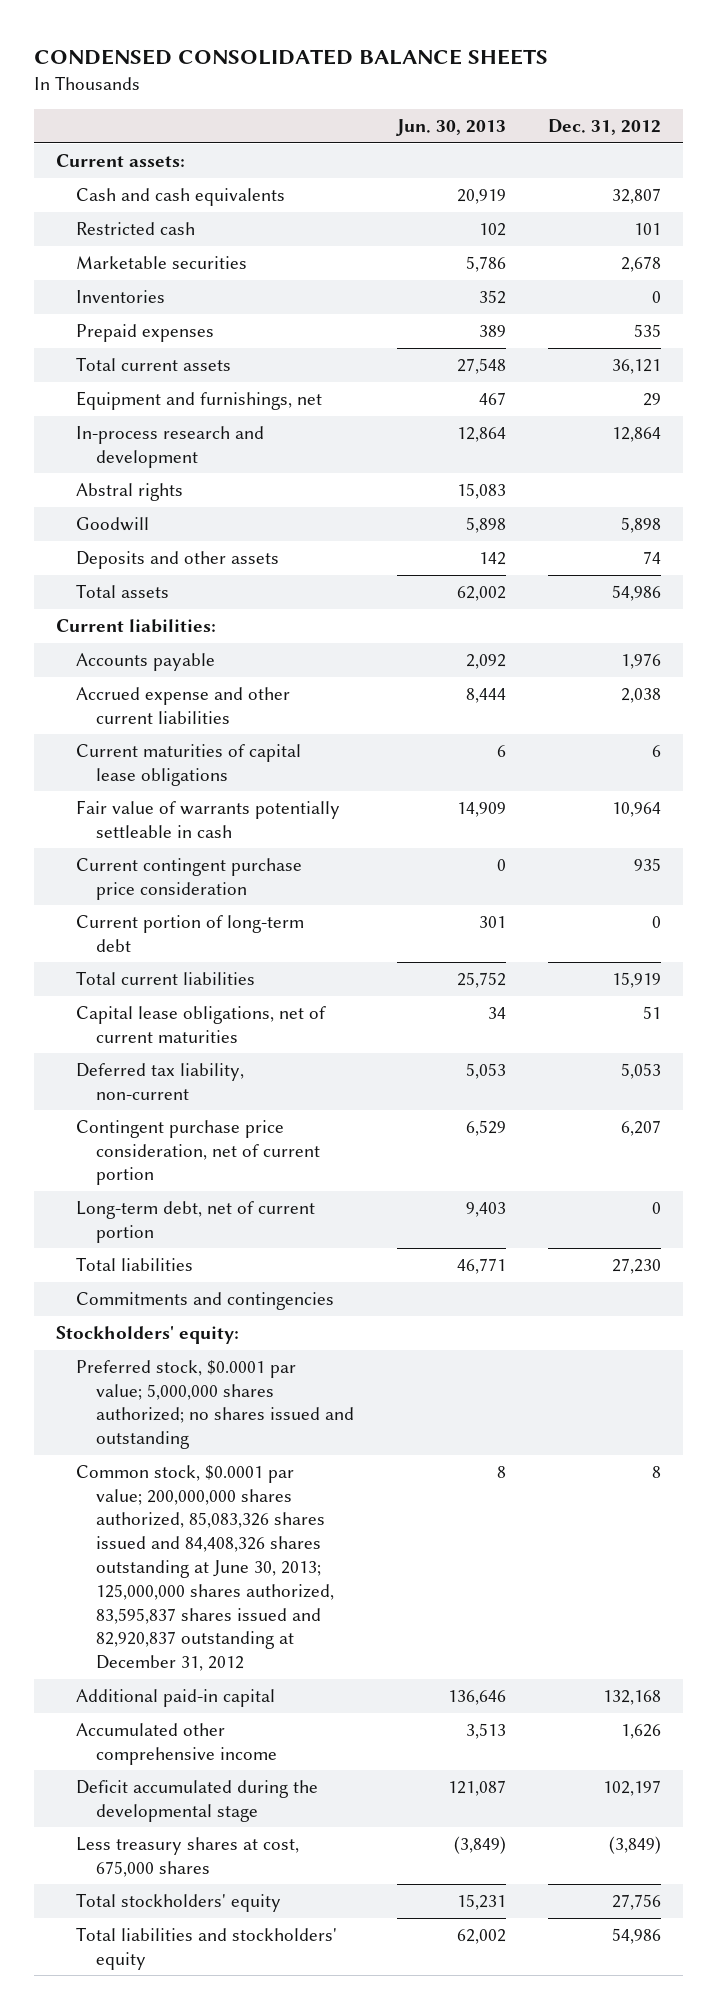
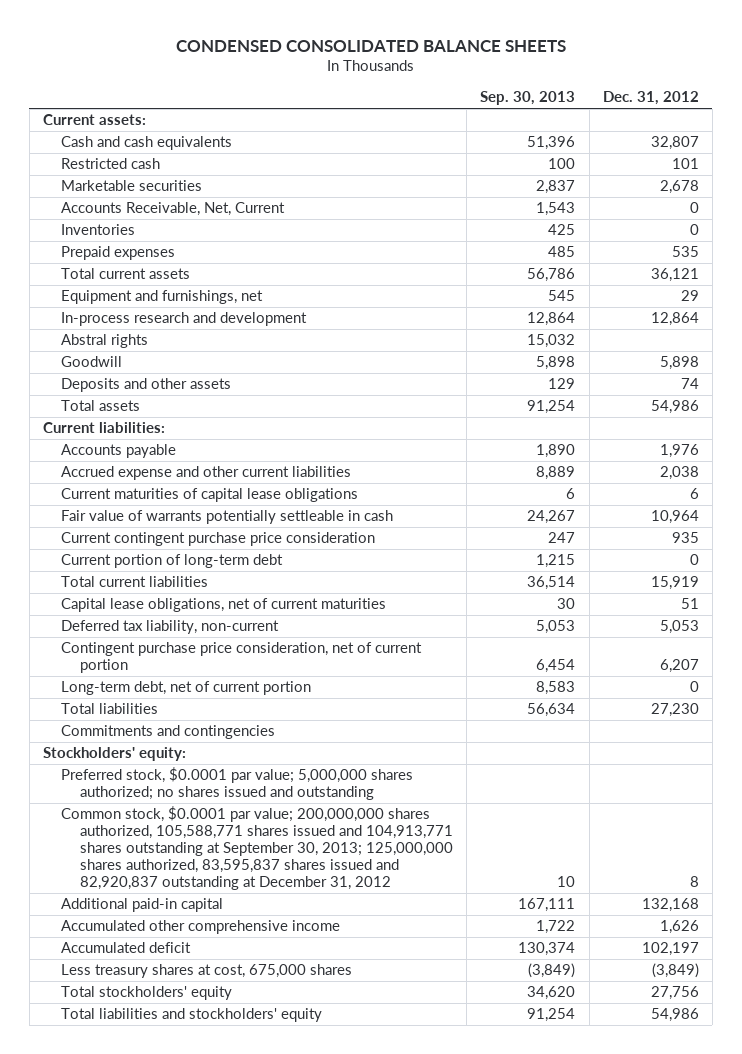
[395,119,506,137] Jun. 30, 2013 -> none
none -> [480,91,576,106] Sep. 30, 2013
none -> [61,202,286,217] Accounts Receivable, Net, Current
[75,1464,335,1672] Common stock, $0.0001 par value; 200,000,000 shares authorized, 85,083,326 shares issued and 84,408,326 shares outstanding at June 30, 2013; 125,000,000 shares authorized, 83,595,837 shares issued and 82,920,837 outstanding at December 31, 2012 -> [61,806,454,890] Common stock, $0.0001 par value; 200,000,000 shares authorized, 105,588,771 shares issued and 104,913,771 shares outstanding at September 30, 2013; 125,000,000 shares authorized, 83,595,837 shares issued and 82,920,837 outstanding at December 31, 2012
[75,1779,318,1822] Deficit accumulated during the developmental stage -> [61,942,192,954] Accumulated deficit

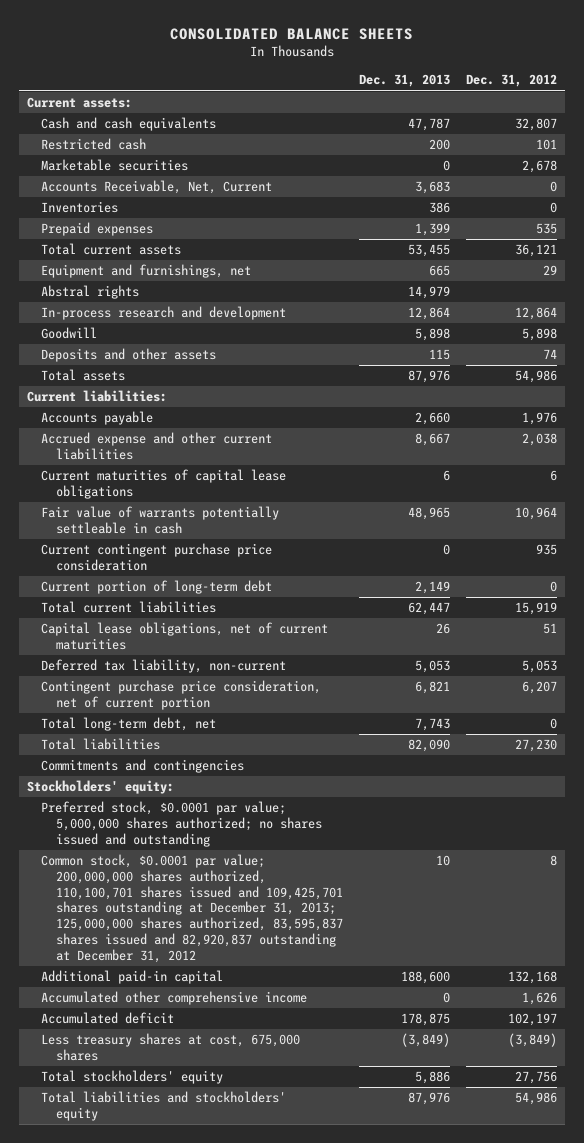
[175,39,566,52] CONDENSED CONSOLIDATED BALANCE SHEETS -> [169,27,413,40] CONSOLIDATED BALANCE SHEETS
[480,91,576,106] Sep. 30, 2013 -> none
none -> [358,74,450,88] Dec. 31, 2013
[61,312,308,327] In-process research and development -> [41,306,287,321] In-process research and development
[61,681,312,696] Long-term debt, net of current portion -> [41,717,217,732] Total long-term debt, net
[61,806,454,890] Common stock, $0.0001 par value; 200,000,000 shares authorized, 105,588,771 shares issued and 104,913,771 shares outstanding at September 30, 2013; 125,000,000 shares authorized, 83,595,837 shares issued and 82,920,837 outstanding at December 31, 2012 -> [41,854,343,963] Common stock, $0.0001 par value; 200,000,000 shares authorized, 110,100,701 shares issued and 109,425,701 shares outstanding at December 31, 2013; 125,000,000 shares authorized, 83,595,837 shares issued and 82,920,837 outstanding at December 31, 2012

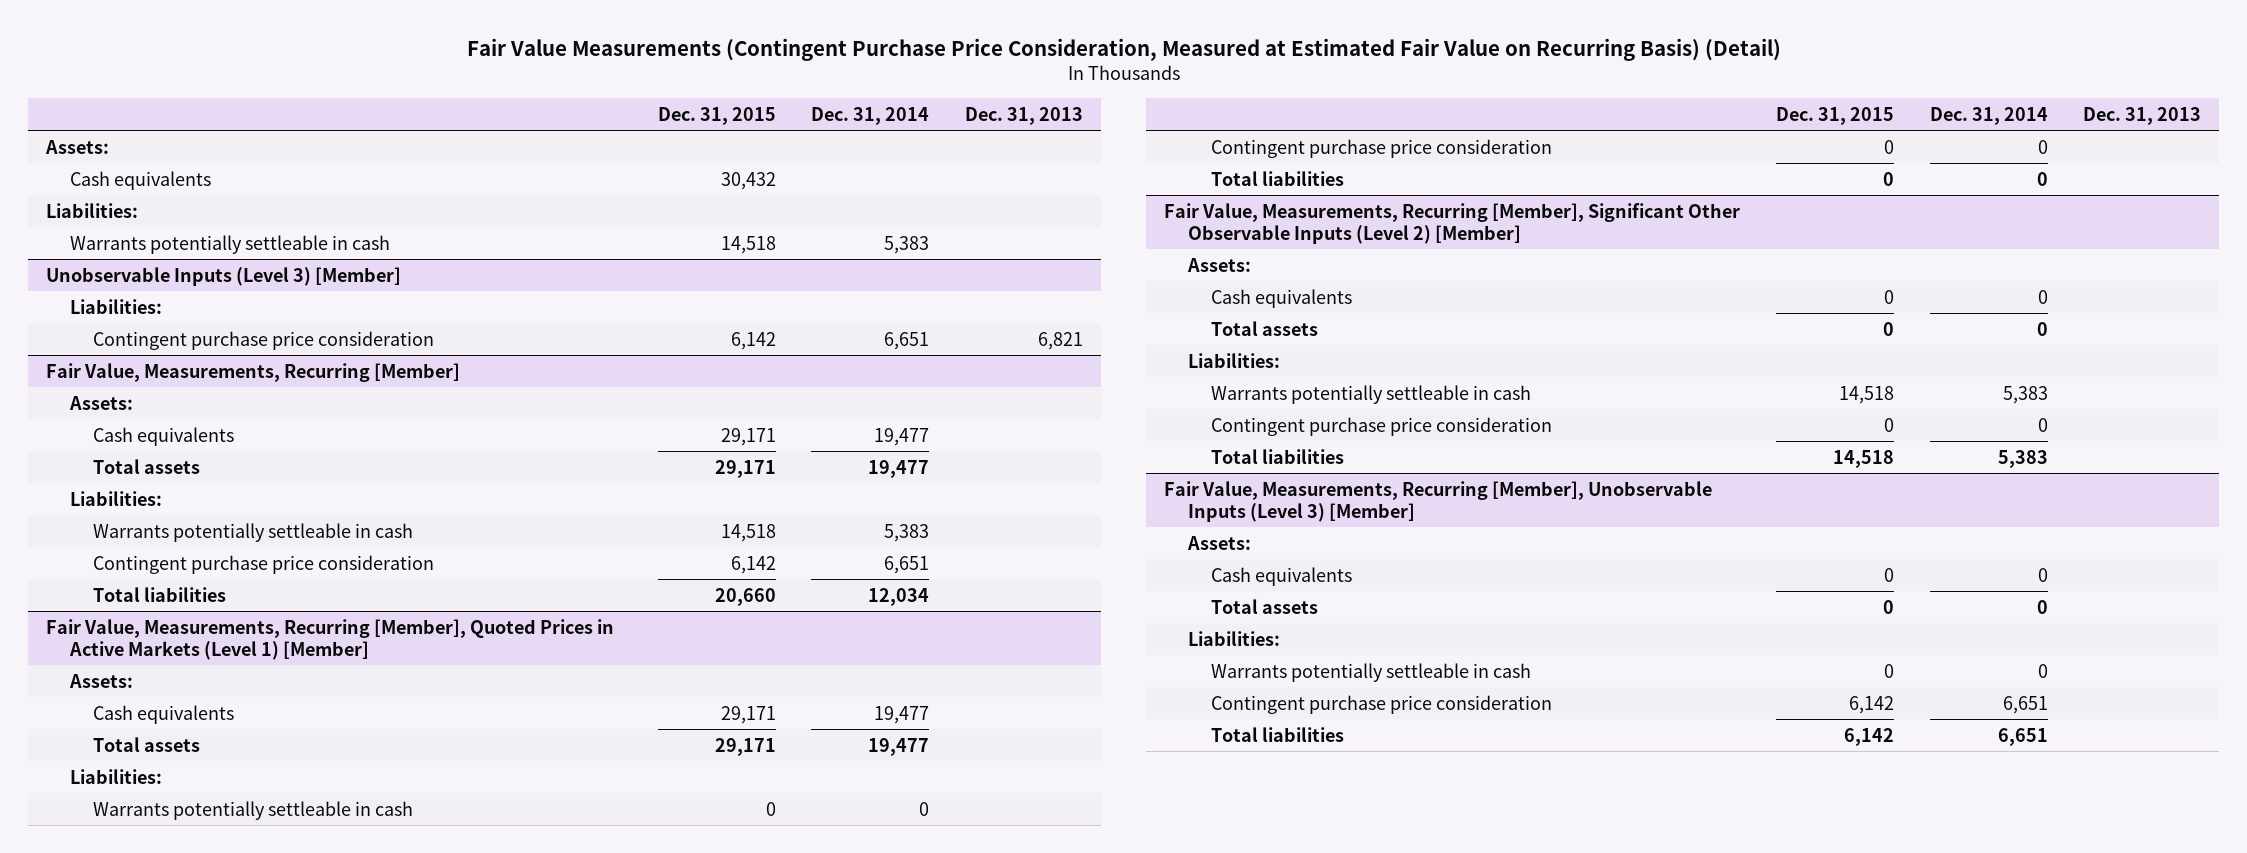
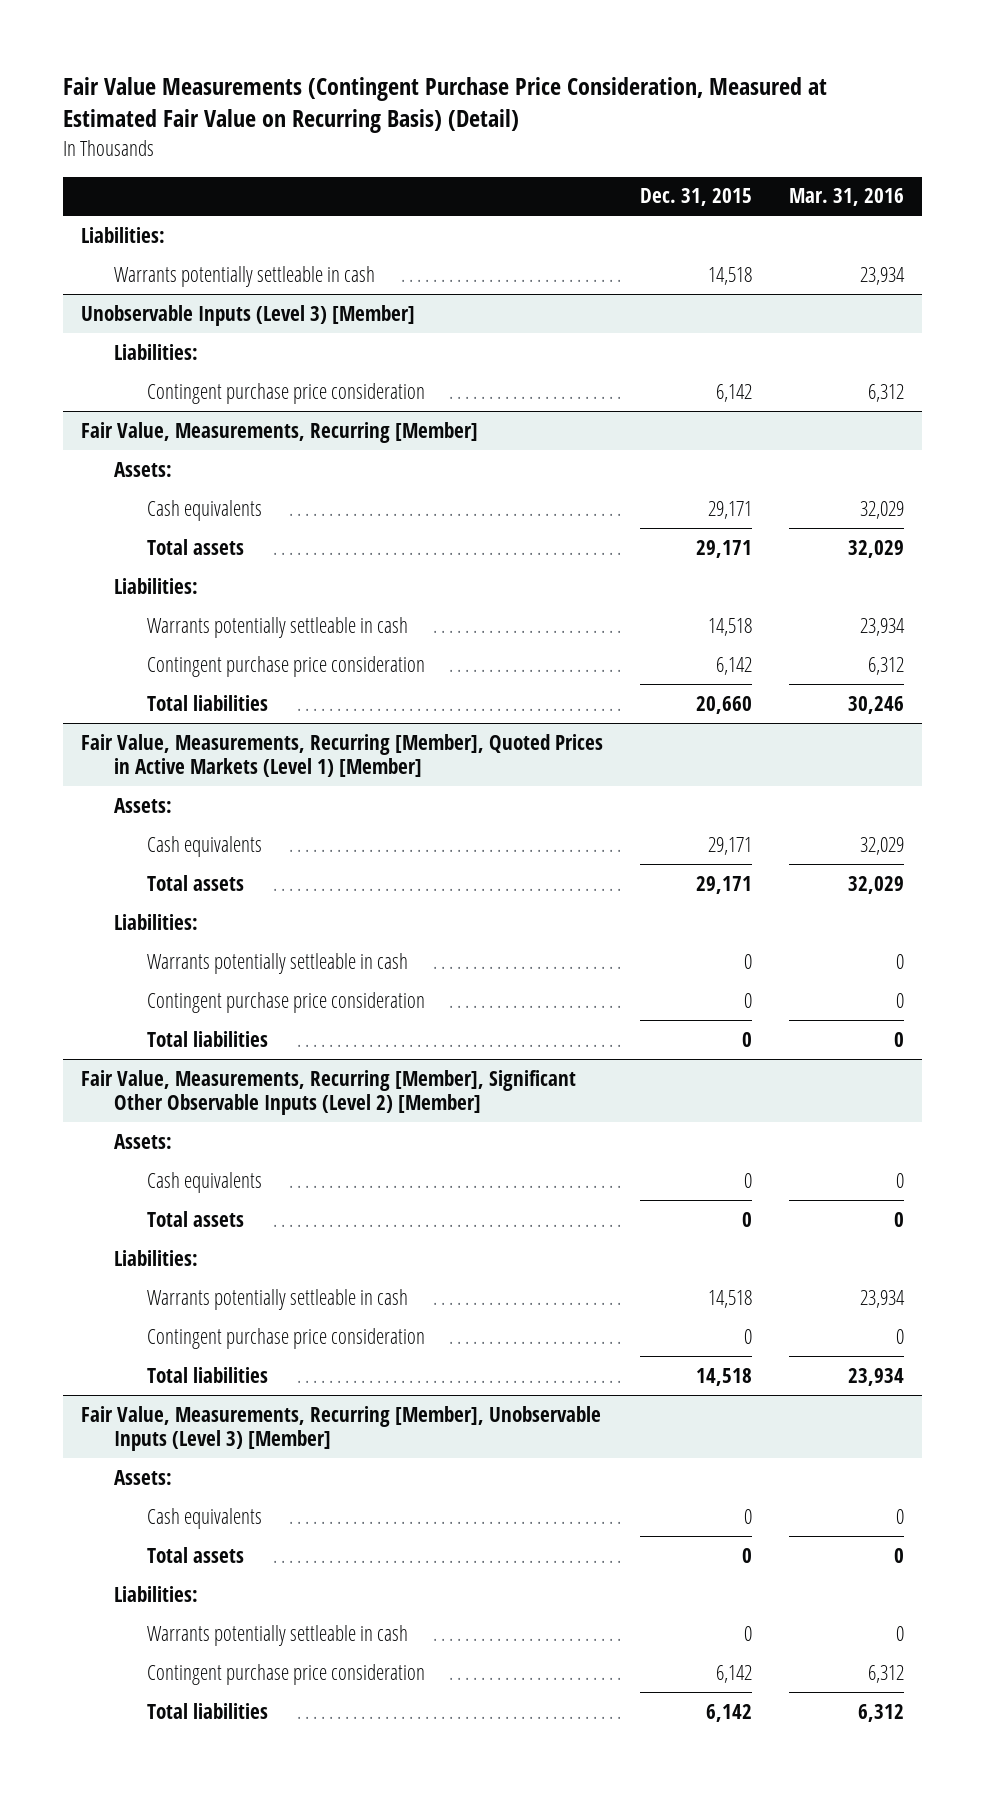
[811,106,930,125] Dec. 31, 2014 -> none
[965,106,1084,125] Dec. 31, 2013 -> none
none -> [788,188,904,207] Mar. 31, 2016
[44,139,109,154] Assets: -> none
[69,170,211,190] Cash equivalents -> none

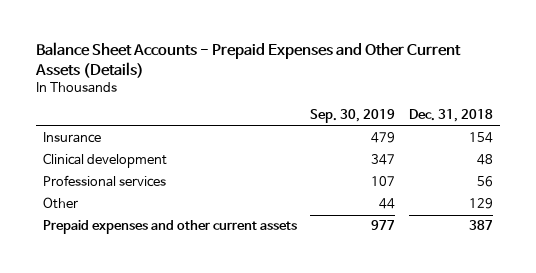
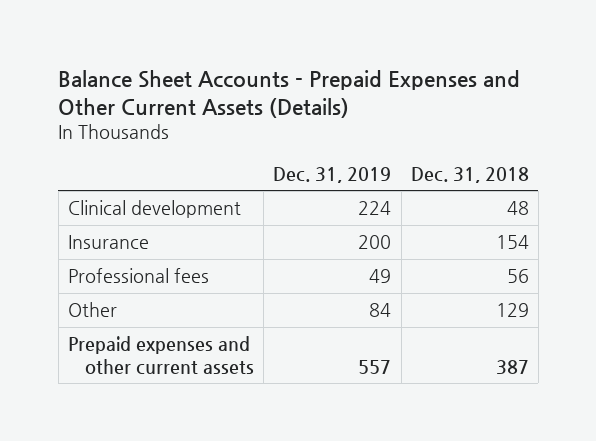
[310,109,396,124] Sep. 30, 2019 -> none
none -> [273,166,392,183] Dec. 31, 2019
[42,132,101,144] Insurance -> [67,235,149,250] Insurance
[42,175,166,188] Professional services -> [67,268,209,284] Professional fees

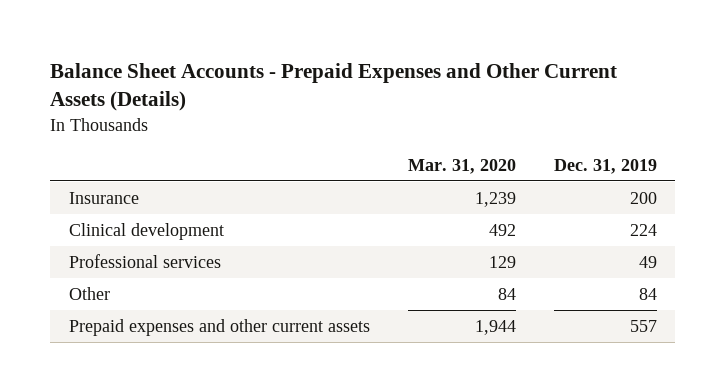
[410,166,529,183] Dec. 31, 2018 -> none
none -> [407,158,516,174] Mar. 31, 2020
[67,200,241,219] Clinical development -> [68,222,224,240] Clinical development
[67,268,209,284] Professional fees -> [68,253,221,268] Professional services

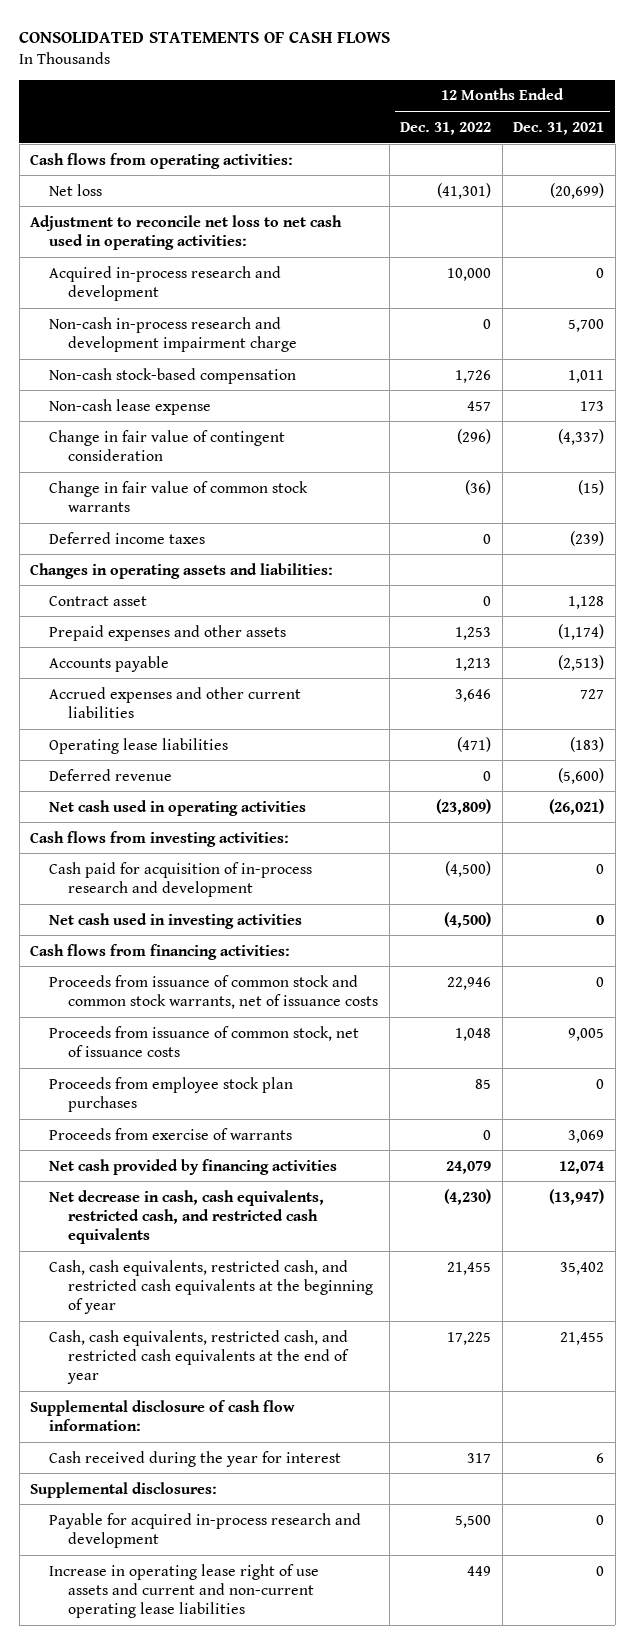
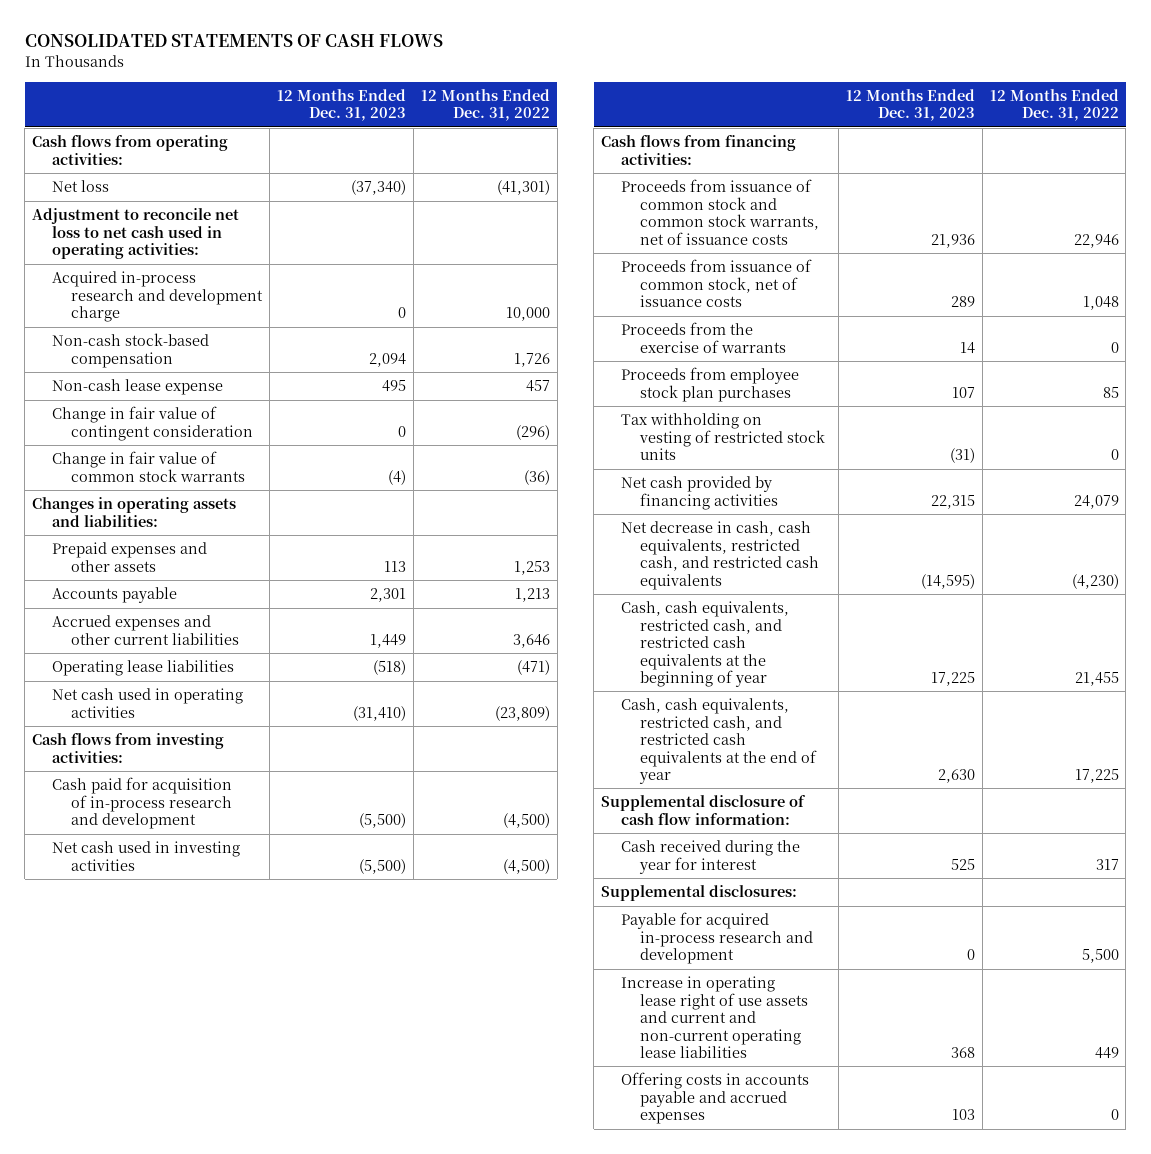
[513,121,605,135] Dec. 31, 2021 -> none
none -> [276,88,406,122] 12 Months Ended Dec. 31, 2023
[49,316,298,352] Non-cash in-process research and development impairment charge -> none
[49,265,282,301] Acquired in-process research and development -> [51,271,264,323] Acquired in-process research and development charge
[49,531,206,544] Deferred income taxes -> none
[49,595,148,606] Contract asset -> none
[49,768,173,781] Deferred revenue -> none
none -> [620,322,787,353] Proceeds from the exercise of warrants
[49,1127,293,1140] Proceeds from exercise of warrants -> none
none -> [620,413,826,461] Tax withholding on vesting of restricted stock units
none -> [620,1072,809,1125] Offering costs in accounts payable and accrued expenses

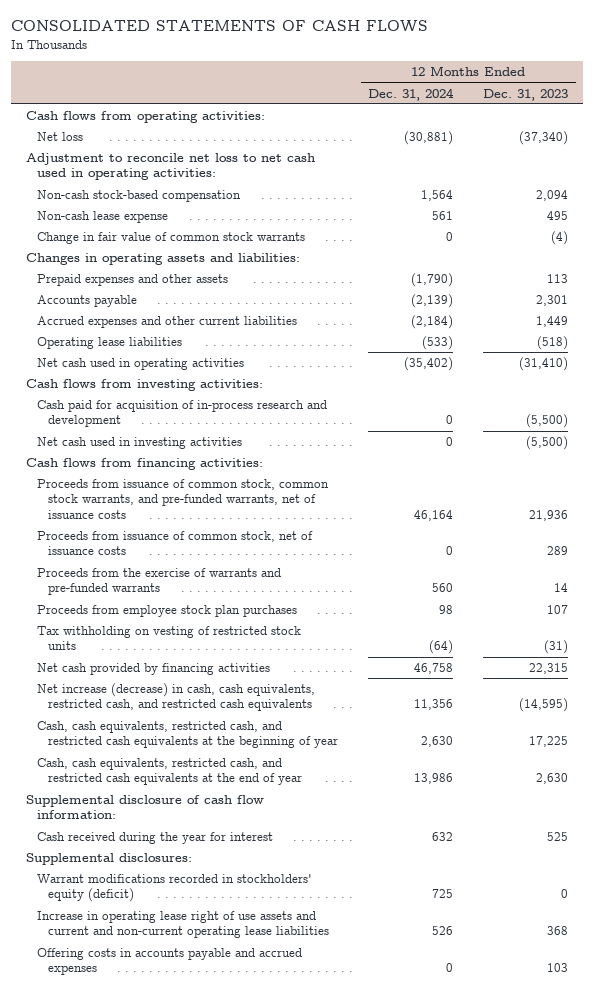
[420,88,550,122] 12 Months Ended Dec. 31, 2022 -> none
none -> [368,87,455,101] Dec. 31, 2024
[51,271,264,323] Acquired in-process research and development charge -> none
[51,406,254,441] Change in fair value of contingent consideration -> none
[620,179,820,245] Proceeds from issuance of common stock and common stock warrants, net of issuance costs -> [37,479,330,519] Proceeds from issuance of common stock, common stock warrants, and pre-funded warrants, net of issuance costs
[620,322,787,353] Proceeds from the exercise of warrants -> [37,568,282,596] Proceeds from the exercise of warrants and pre-funded warrants
[620,521,820,590] Net decrease in cash, cash equivalents, restricted cash, and restricted cash equivalents -> [37,683,316,712] Net increase (decrease) in cash, cash equivalents, restricted cash, and restricted cash equivalents
[620,912,814,965] Payable for acquired in-process research and development -> none
none -> [37,874,313,903] Warrant modifications recorded in stockholders' equity (deficit)

